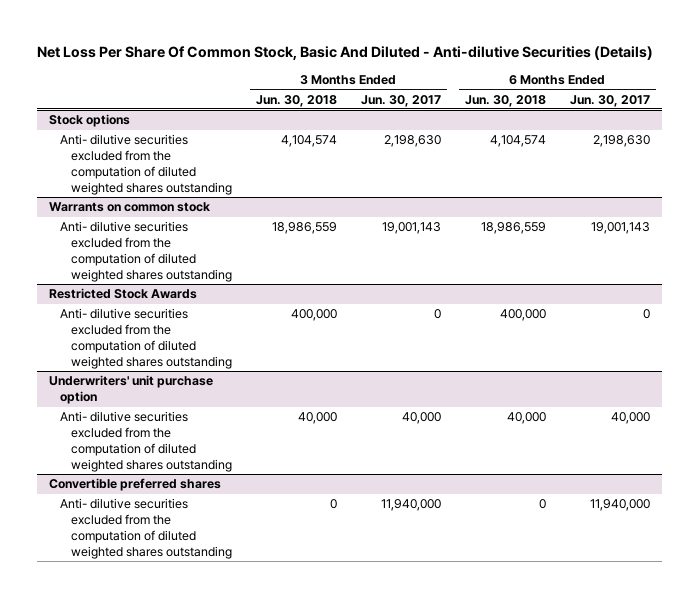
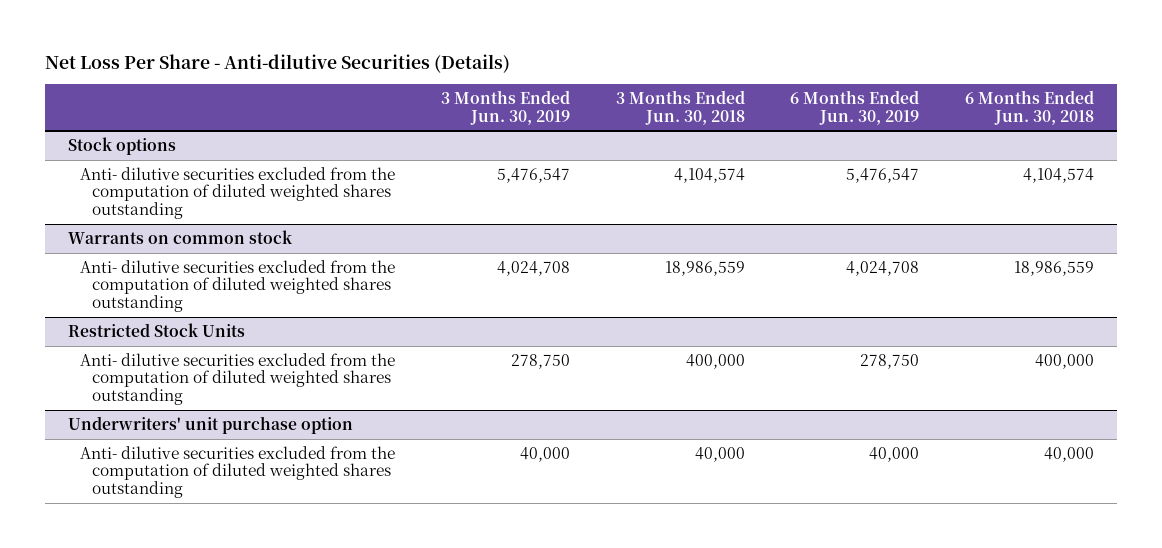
[37,45,654,60] Net Loss Per Share Of Common Stock, Basic And Diluted - Anti-dilutive Securities (Details) -> [45,53,511,73] Net Loss Per Share - Anti-dilutive Securities (Details)
[360,94,441,107] Jun. 30, 2017 -> none
[569,94,650,107] Jun. 30, 2017 -> none
none -> [440,89,570,125] 3 Months Ended Jun. 30, 2019
none -> [790,89,920,125] 6 Months Ended Jun. 30, 2019
[49,288,198,300] Restricted Stock Awards -> [68,322,246,337] Restricted Stock Units
[49,478,222,492] Convertible preferred shares -> none
[59,498,232,560] Anti- dilutive securities excluded from the computation of diluted weighted shares outstanding -> none

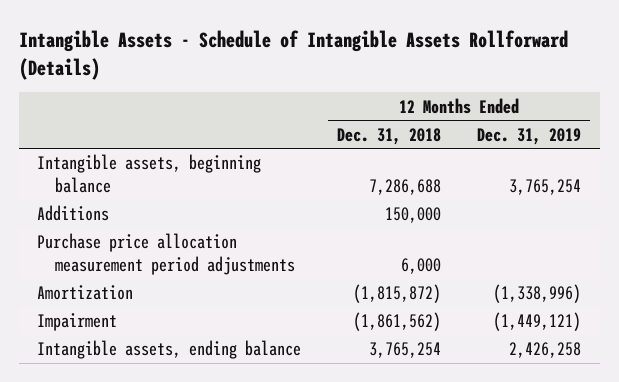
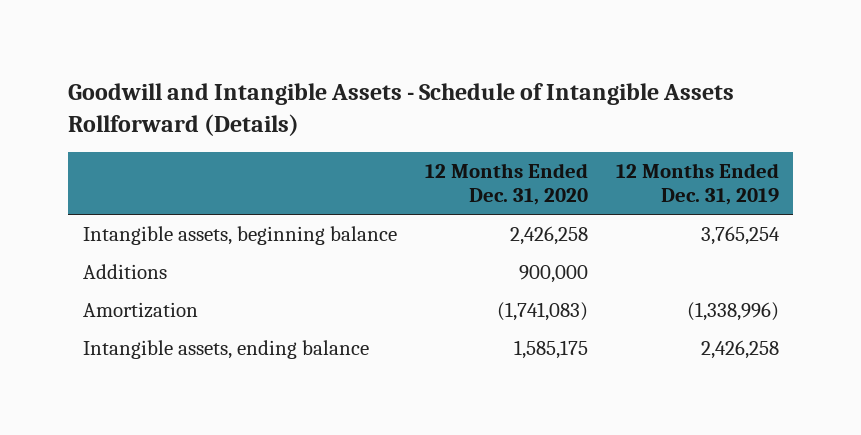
[19,29,569,80] Intangible Assets - Schedule of Intangible Assets Rollforward (Details) -> [68,83,735,136] Goodwill and Intangible Assets - Schedule of Intangible Assets Rollforward (Details)
[337,127,442,145] Dec. 31, 2018 -> none
none -> [424,162,588,206] 12 Months Ended Dec. 31, 2020
[37,233,296,276] Purchase price allocation measurement period adjustments -> none
[37,313,118,332] Impairment -> none

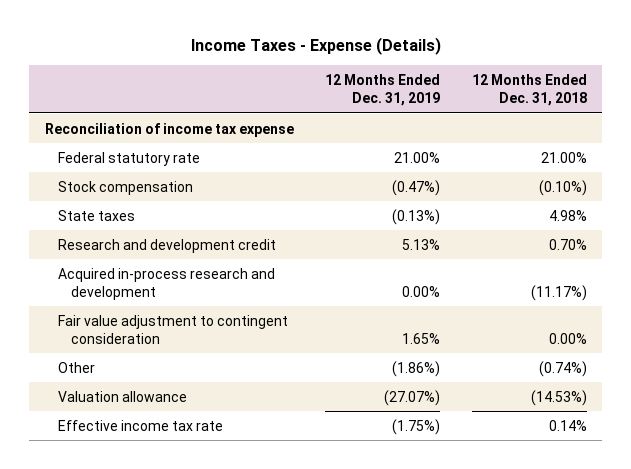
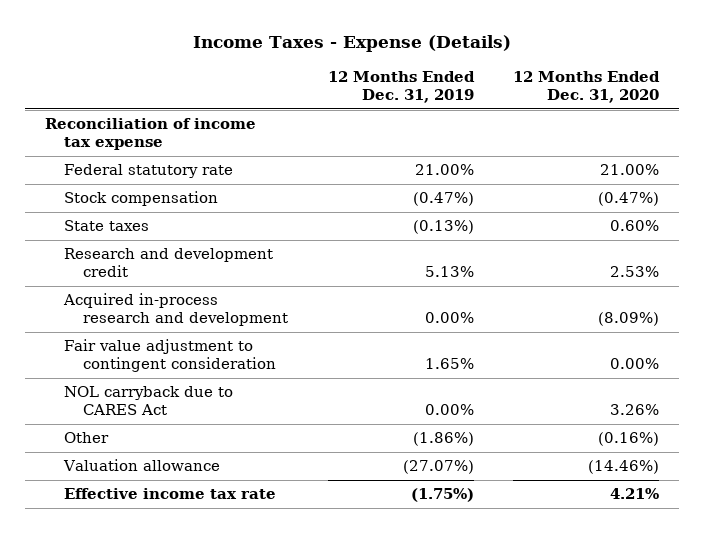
[471,73,587,106] 12 Months Ended Dec. 31, 2018 -> none
none -> [513,71,661,104] 12 Months Ended Dec. 31, 2020
none -> [64,386,234,416] NOL carryback due to CARES Act

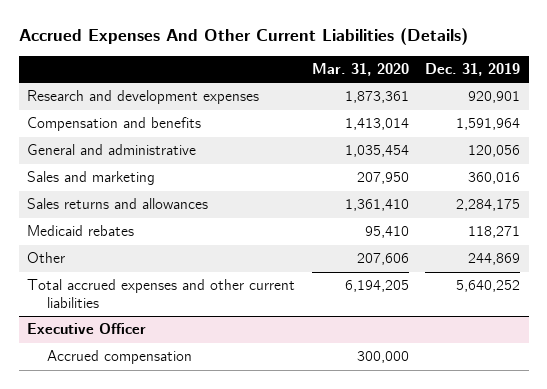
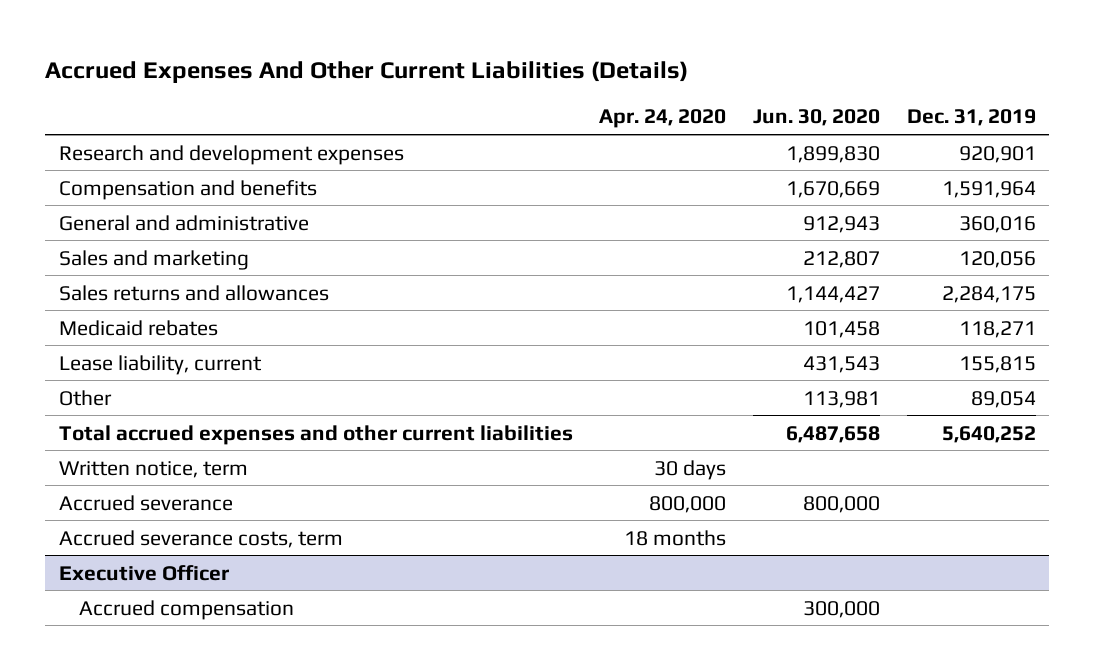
[311,62,409,76] Mar. 31, 2020 -> none
none -> [599,109,727,129] Apr. 24, 2020
none -> [753,109,881,127] Jun. 30, 2020
[468,145,521,158] 120,056 -> [959,215,1037,233] 360,016
[468,172,521,185] 360,016 -> [959,250,1037,268] 120,056
none -> [58,354,262,375] Lease liability, current
[468,253,521,266] 244,869 -> [971,390,1037,408] 89,054
none -> [58,460,248,478] Written notice, term
none -> [58,494,233,511] Accrued severance
none -> [58,529,343,548] Accrued severance costs, term

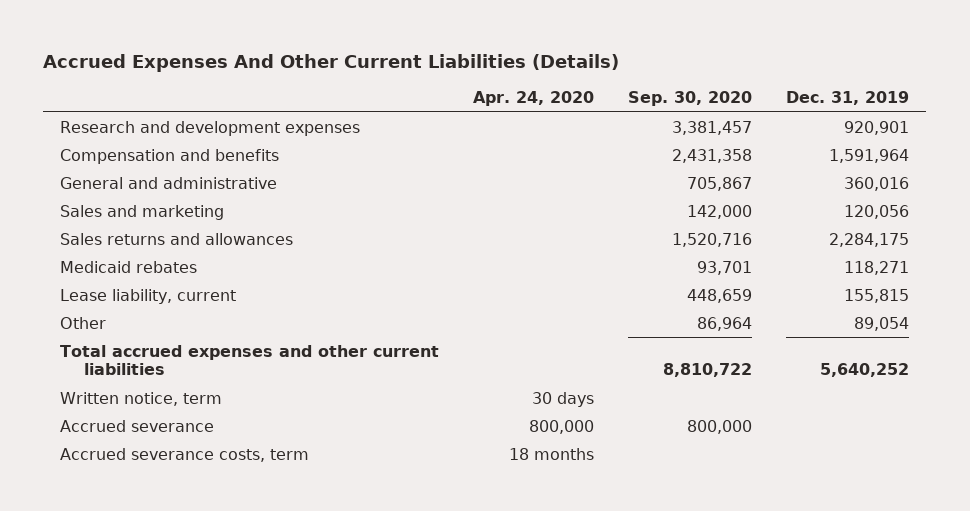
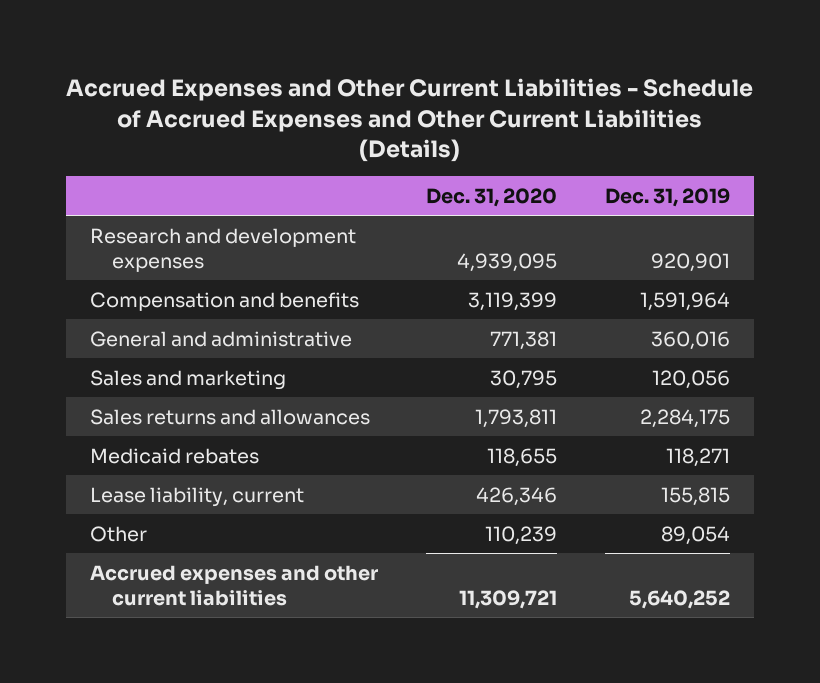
[43,53,620,72] Accrued Expenses And Other Current Liabilities (Details) -> [66,78,754,162] Accrued Expenses and Other Current Liabilities - Schedule of Accrued Expenses and Other Current Liabilities (Details)
[473,91,595,107] Apr. 24, 2020 -> none
[628,91,753,107] Sep. 30, 2020 -> none
none -> [426,187,558,207] Dec. 31, 2020
[60,391,223,406] Written notice, term -> none
[60,419,215,432] Accrued severance -> none
[60,447,310,462] Accrued severance costs, term -> none
[60,344,440,376] Total accrued expenses and other current liabilities -> [90,564,379,606] Accrued expenses and other current liabilities

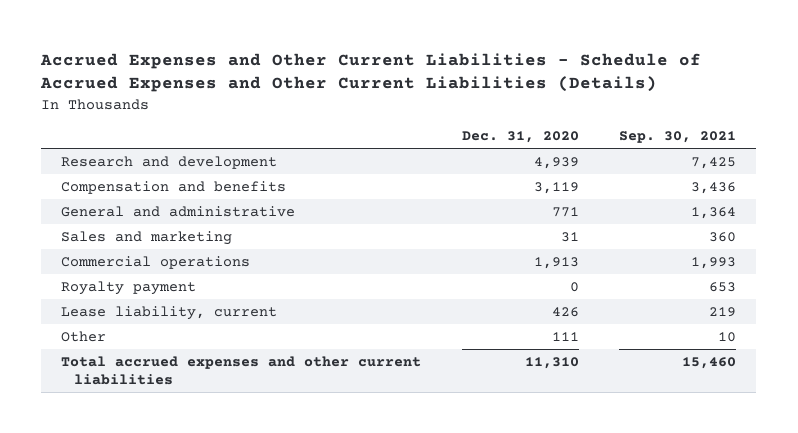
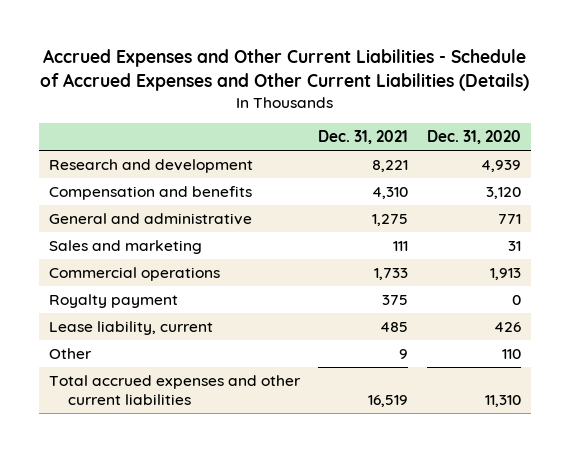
[619,131,737,144] Sep. 30, 2021 -> none
none -> [318,130,409,145] Dec. 31, 2021
[533,181,579,194] 3,119 -> [486,187,522,200] 3,120
[551,331,579,341] 111 -> [502,349,522,360] 110

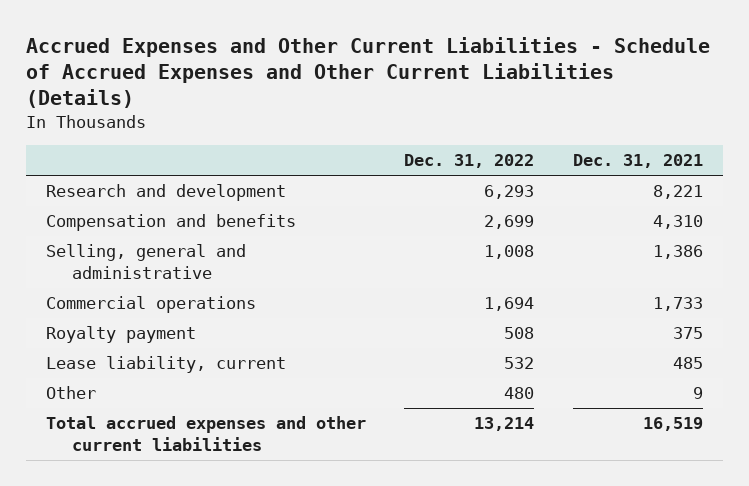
[427,130,522,145] Dec. 31, 2020 -> none
none -> [404,154,535,169] Dec. 31, 2022
[48,240,202,255] Sales and marketing -> none
[48,213,252,226] General and administrative -> [45,244,246,279] Selling, general and administrative
[372,214,409,227] 1,275 -> [653,245,704,260] 1,386

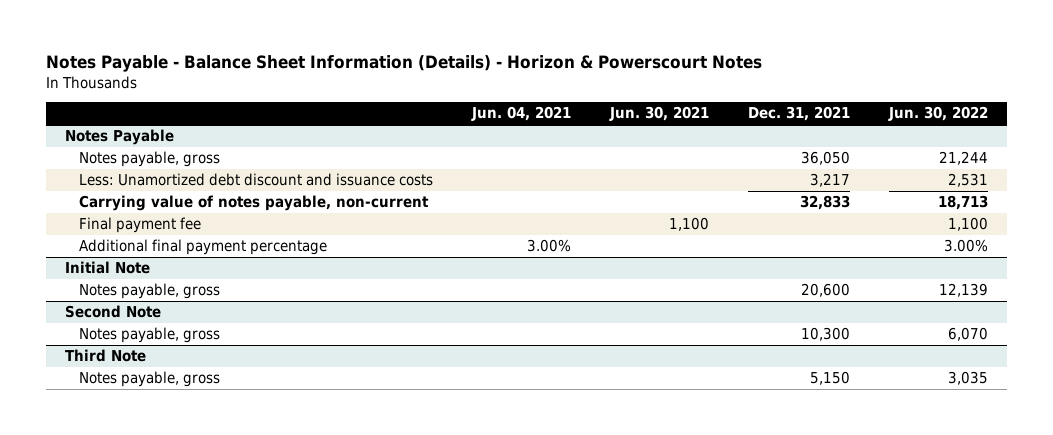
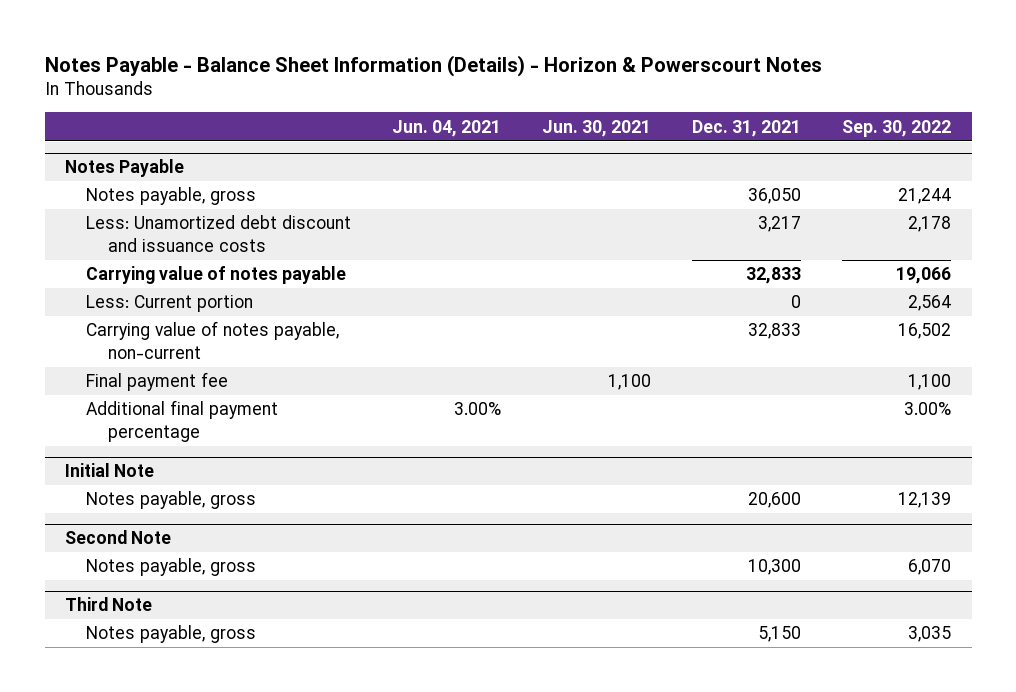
[887,106,988,122] Jun. 30, 2022 -> none
none -> [842,119,952,137] Sep. 30, 2022
none -> [86,266,347,285] Carrying value of notes payable
none -> [86,295,254,313] Less: Current portion

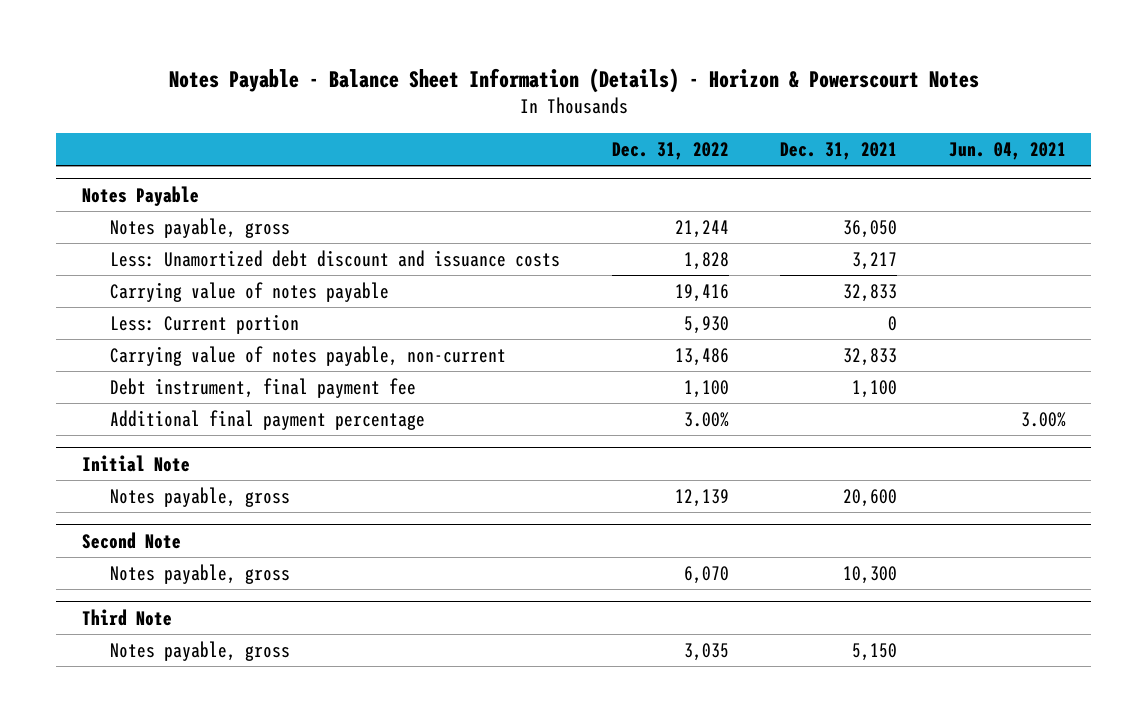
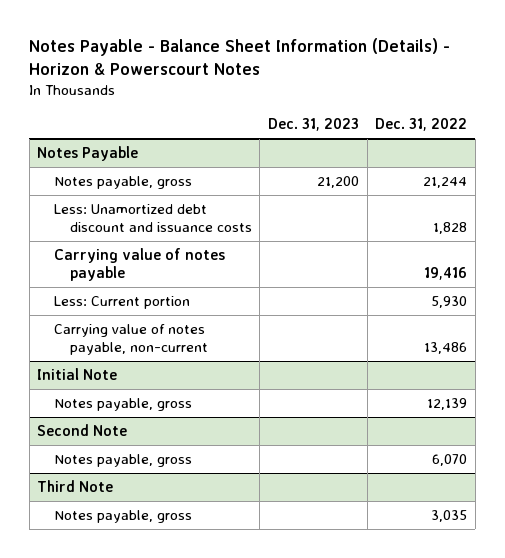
[780,141,898,160] Dec. 31, 2021 -> none
[948,141,1066,160] Jun. 04, 2021 -> none
none -> [268,118,360,132] Dec. 31, 2023
[110,378,417,399] Debt instrument, final payment fee -> none
[110,410,426,431] Additional final payment percentage -> none

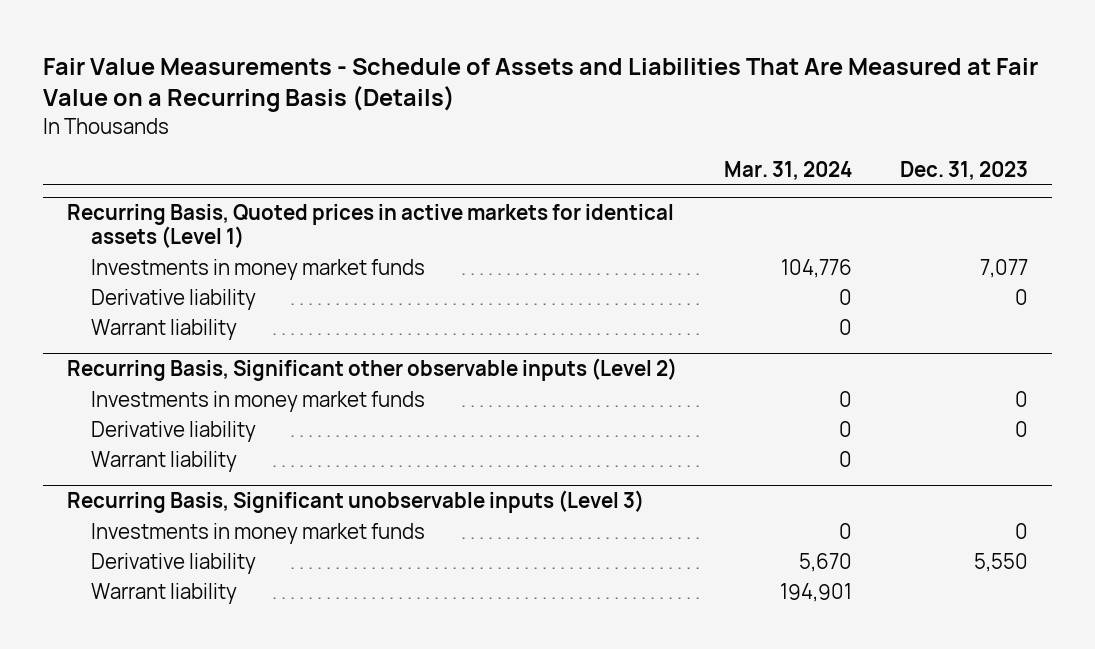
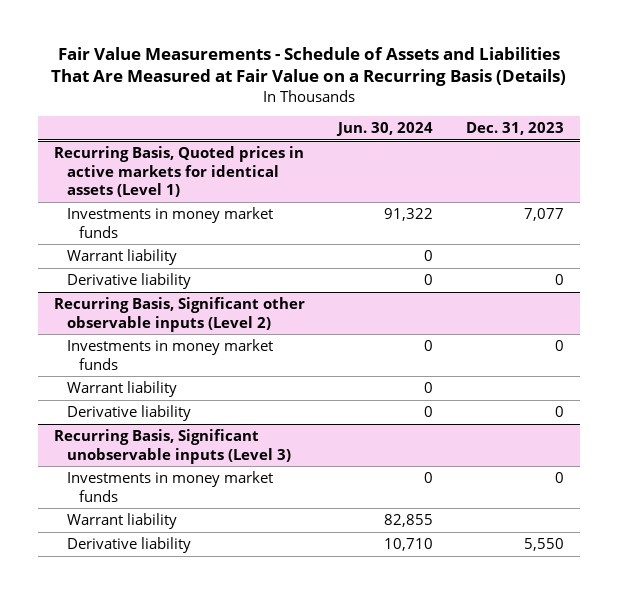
[724,161,853,181] Mar. 31, 2024 -> none
none -> [335,122,433,137] Jun. 30, 2024
[91,288,257,310] Derivative liability -> [66,272,191,289] Derivative liability
[91,420,257,442] Derivative liability -> [66,404,191,421] Derivative liability
[91,552,257,574] Derivative liability -> [66,536,191,553] Derivative liability

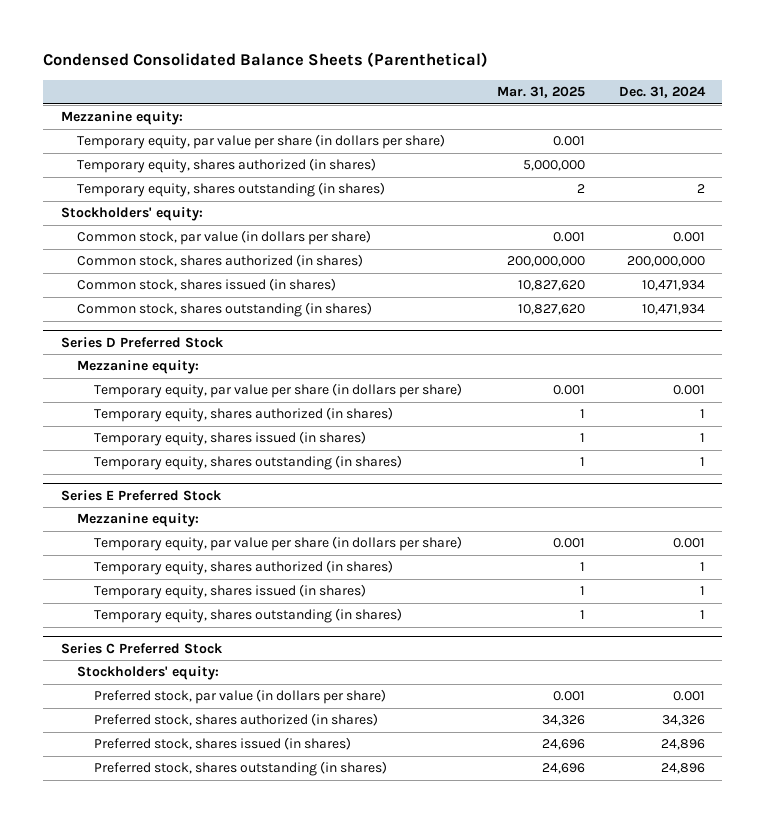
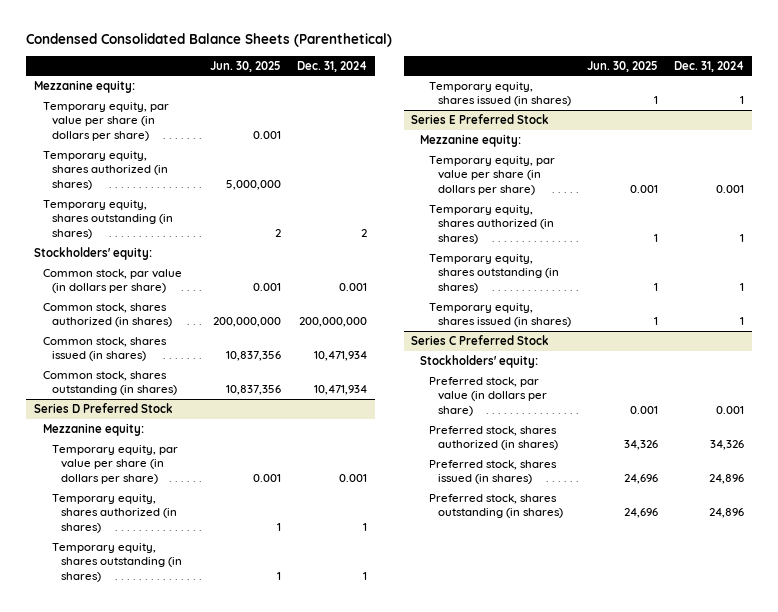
[496,86,585,99] Mar. 31, 2025 -> none
none -> [209,60,281,72] Jun. 30, 2025
[94,431,367,447] Temporary equity, shares issued (in shares) -> [429,81,572,107] Temporary equity, shares issued (in shares)
[94,584,367,600] Temporary equity, shares issued (in shares) -> [429,302,572,328] Temporary equity, shares issued (in shares)

